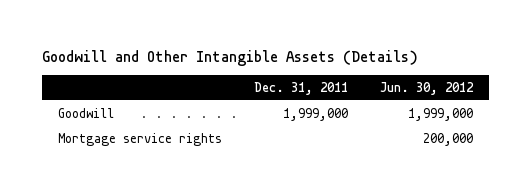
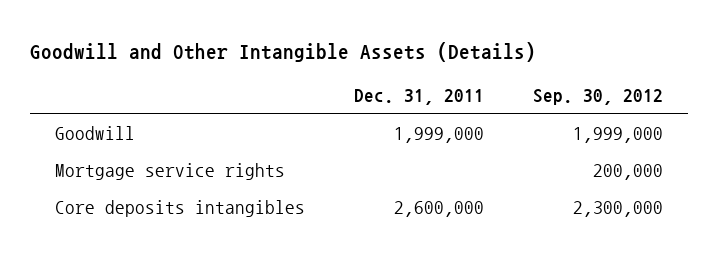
[379,81,474,95] Jun. 30, 2012 -> none
none -> [533,89,664,106] Sep. 30, 2012
none -> [54,200,305,218] Core deposits intangibles

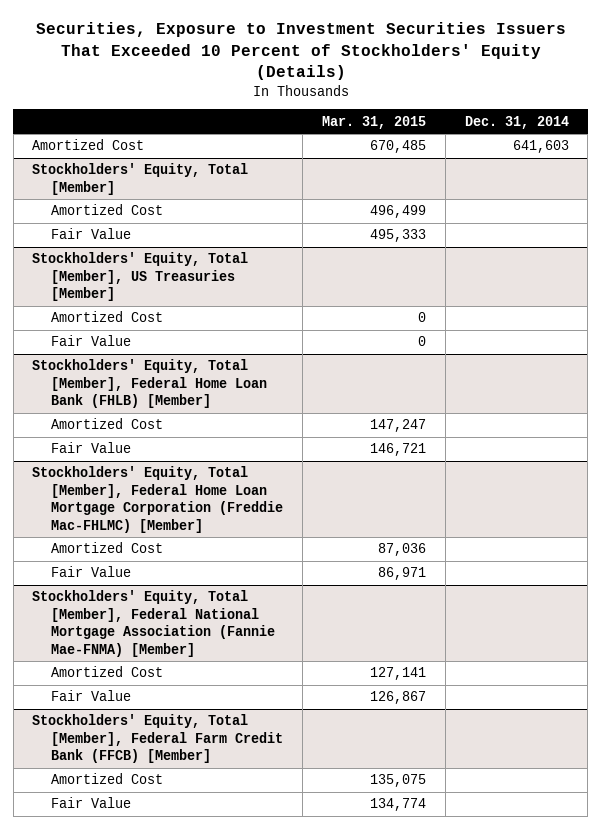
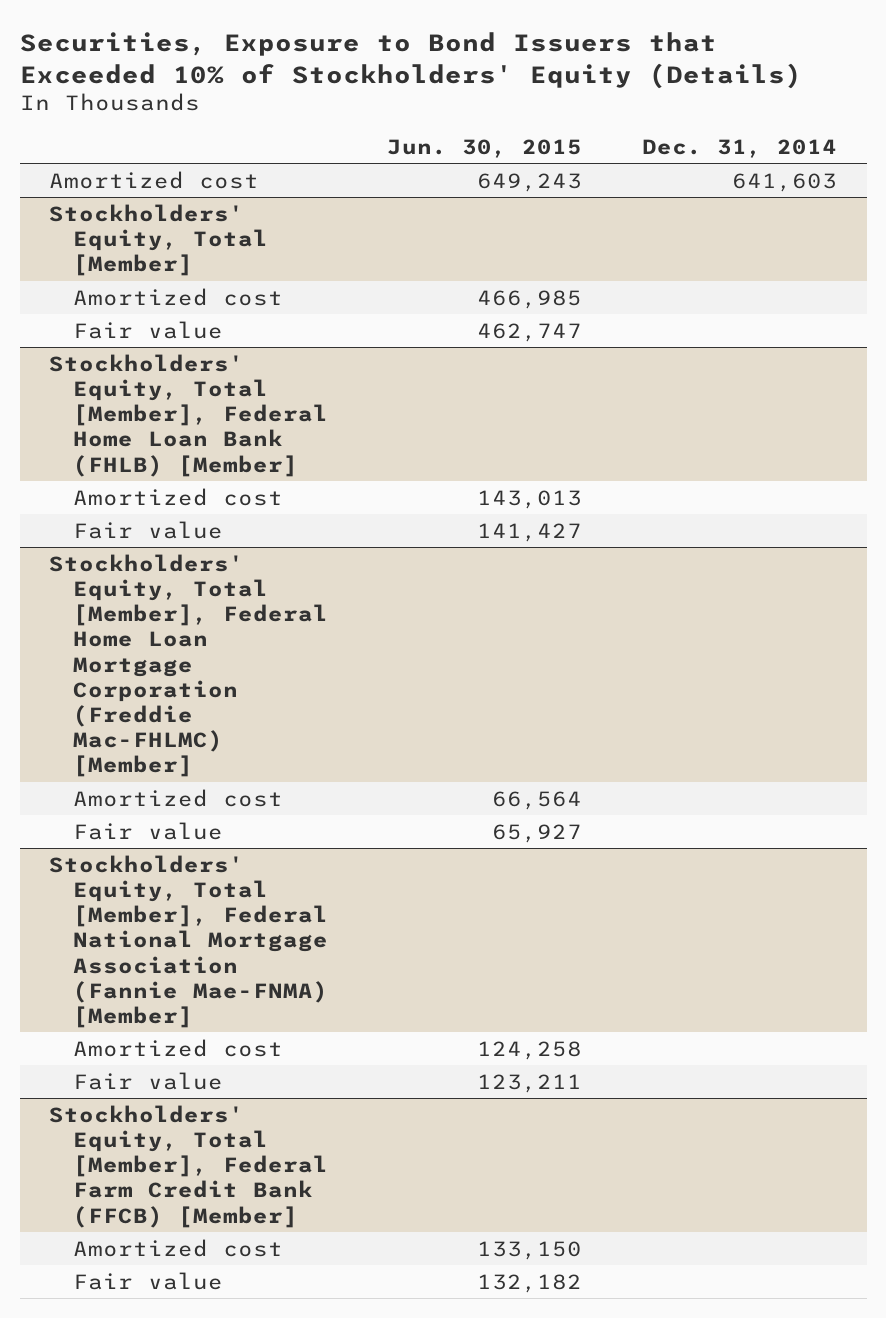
[35,22,566,81] Securities, Exposure to Investment Securities Issuers That Exceeded 10 Percent of Stockholders' Equity (Details) -> [19,32,802,89] Securities, Exposure to Bond Issuers that Exceeded 10% of Stockholders' Equity (Details)
[321,115,426,129] Mar. 31, 2015 -> none
none -> [387,138,583,158] Jun. 30, 2015
[32,139,145,151] Amortized Cost -> [49,170,260,189] Amortized cost
[32,252,249,302] Stockholders' Equity, Total [Member], US Treasuries [Member] -> none
[51,311,164,323] Amortized Cost -> none
[51,335,132,347] Fair Value -> none
[51,204,164,216] Amortized Cost -> [72,287,283,306] Amortized cost
[51,228,132,240] Fair Value -> [72,320,223,339] Fair value
[51,418,164,430] Amortized Cost -> [72,487,283,506] Amortized cost
[51,442,132,454] Fair Value -> [72,520,223,539] Fair value
[51,542,164,554] Amortized Cost -> [72,788,283,807] Amortized cost
[51,566,132,578] Fair Value -> [72,821,223,840] Fair value
[51,666,164,678] Amortized Cost -> [72,1038,283,1057] Amortized cost
[51,690,132,702] Fair Value -> [72,1071,223,1090] Fair value
[51,773,164,785] Amortized Cost -> [72,1238,283,1257] Amortized cost
[51,797,132,809] Fair Value -> [72,1271,223,1290] Fair value

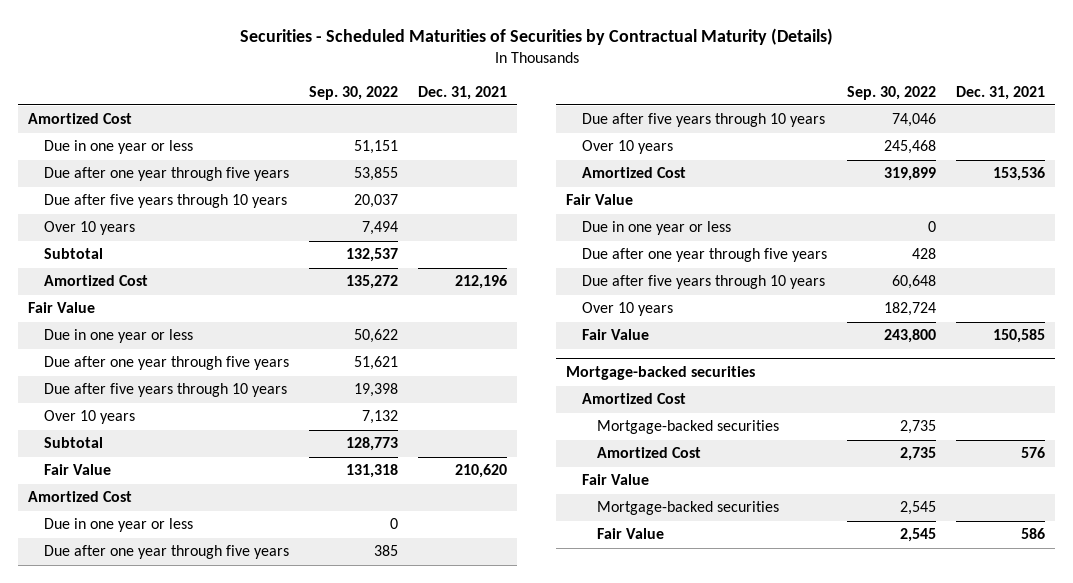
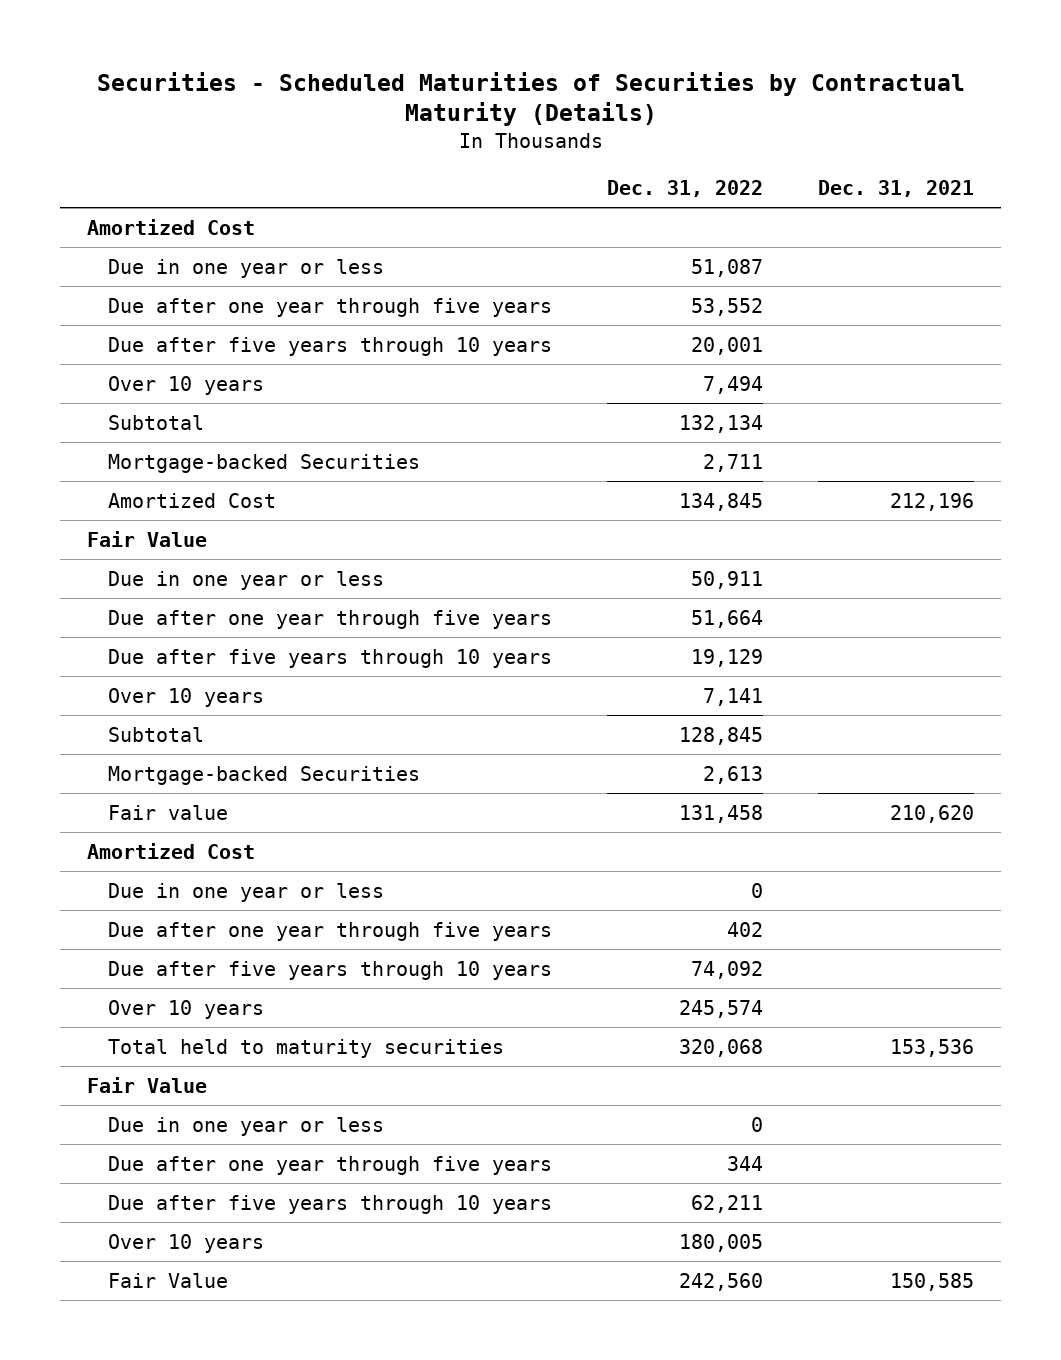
[309,85,399,100] Sep. 30, 2022 -> none
none -> [606,179,763,197] Dec. 31, 2022
none -> [107,453,420,473] Mortgage-backed Securities
none -> [107,765,420,785] Mortgage-backed Securities
[43,464,111,476] Fair Value -> [107,804,228,820] Fair value
[581,167,686,179] Amortized Cost -> [107,1038,504,1058] Total held to maturity securities
[566,366,756,381] Mortgage-backed securities -> none
[581,393,686,405] Amortized Cost -> none
[597,420,780,435] Mortgage-backed securities -> none
[597,447,702,459] Amortized Cost -> none
[581,474,649,486] Fair Value -> none
[597,501,780,516] Mortgage-backed securities -> none
[597,528,665,540] Fair Value -> none

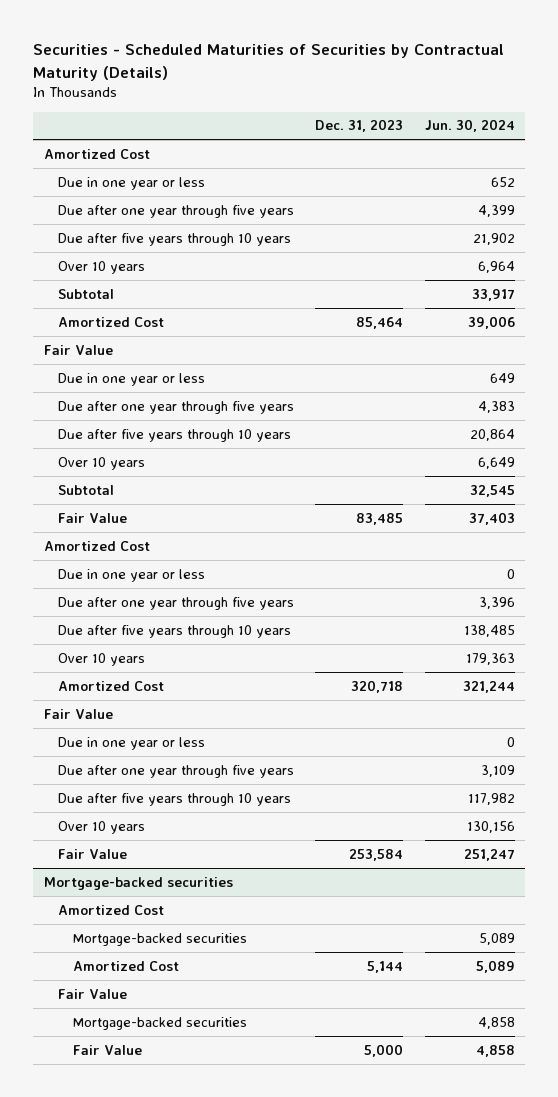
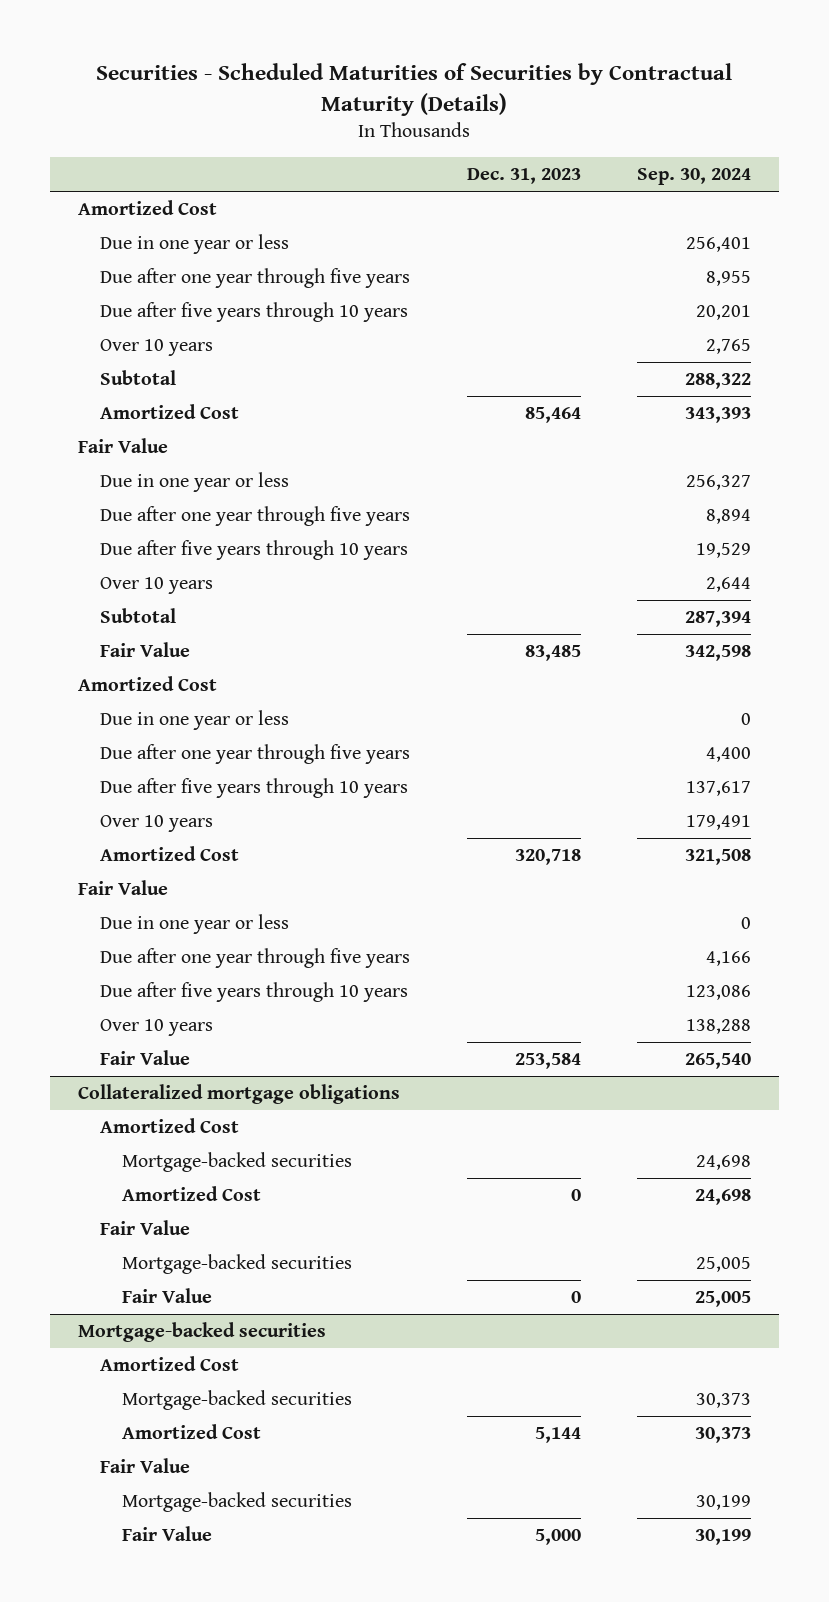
[424,119,515,133] Jun. 30, 2024 -> none
none -> [636,168,751,186] Sep. 30, 2024
none -> [78,1084,401,1105] Collateralized mortgage obligations
none -> [100,1118,240,1134] Amortized Cost
none -> [122,1152,353,1173] Mortgage-backed securities
none -> [122,1186,262,1202] Amortized Cost
none -> [100,1220,191,1236] Fair Value
none -> [122,1254,353,1275] Mortgage-backed securities
none -> [122,1288,213,1304] Fair Value

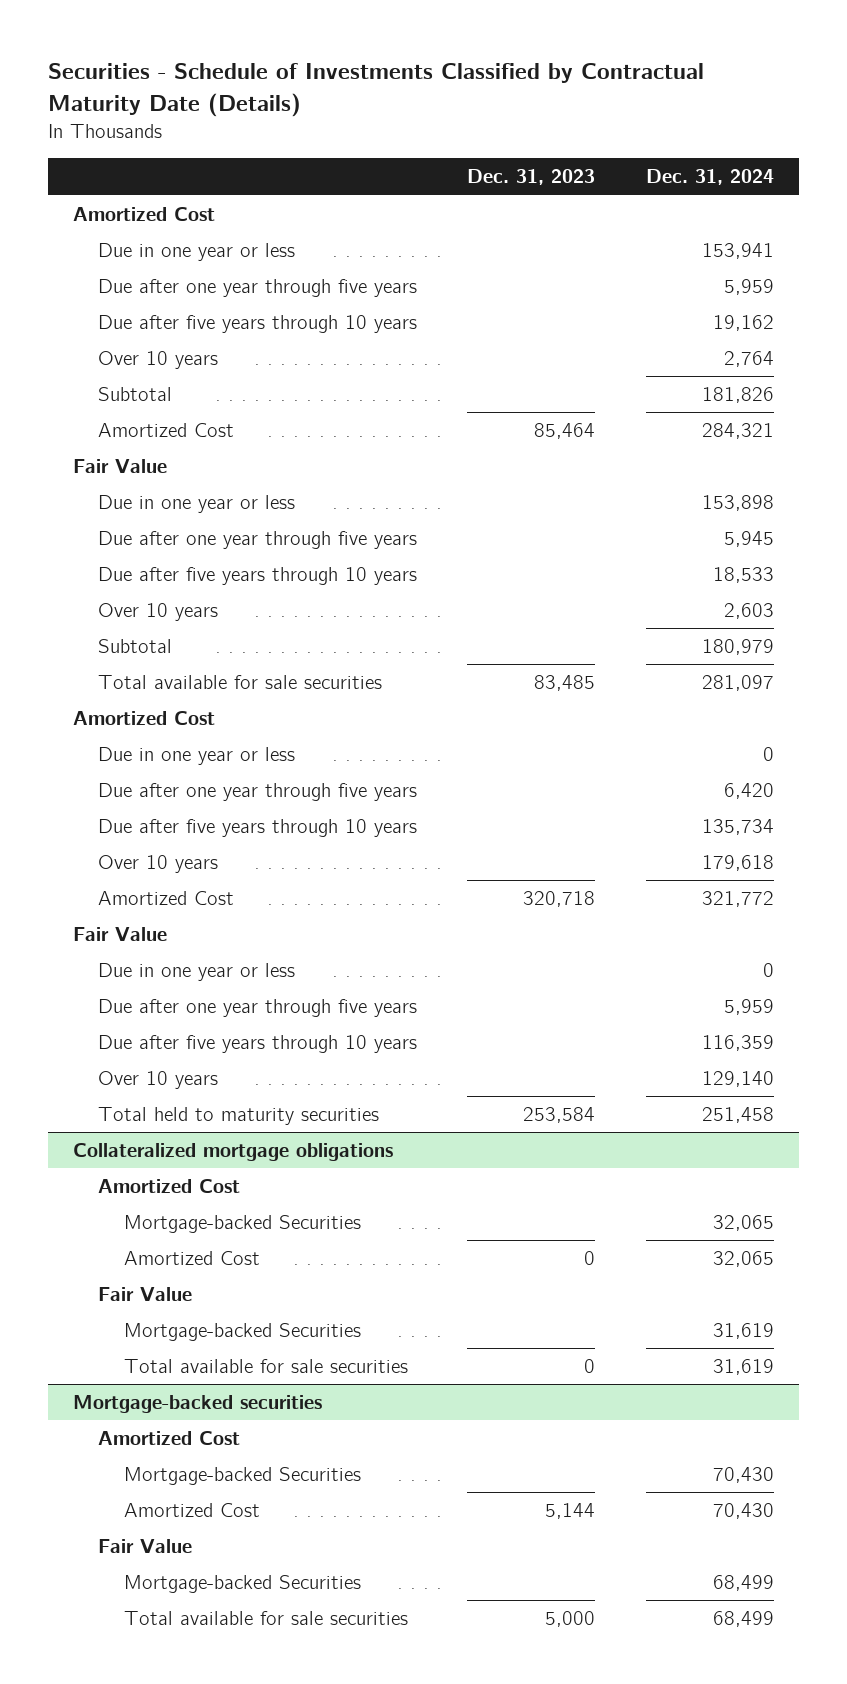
[96,63,733,116] Securities - Scheduled Maturities of Securities by Contractual Maturity (Details) -> [48,63,705,117] Securities - Schedule of Investments Classified by Contractual Maturity Date (Details)
[636,168,751,186] Sep. 30, 2024 -> none
none -> [645,169,774,186] Dec. 31, 2024
[100,642,191,658] Fair Value -> [98,675,383,690] Total available for sale securities
[100,1050,191,1066] Fair Value -> [98,1107,380,1126] Total held to maturity securities
[122,1152,353,1173] Mortgage-backed securities -> [123,1215,361,1234] Mortgage-backed Securities
[122,1254,353,1275] Mortgage-backed securities -> [123,1323,361,1342] Mortgage-backed Securities
[122,1288,213,1304] Fair Value -> [123,1359,408,1374] Total available for sale securities
[122,1390,353,1411] Mortgage-backed securities -> [123,1467,361,1486] Mortgage-backed Securities
[122,1492,353,1513] Mortgage-backed securities -> [123,1575,361,1594] Mortgage-backed Securities
[122,1526,213,1542] Fair Value -> [123,1611,408,1626] Total available for sale securities

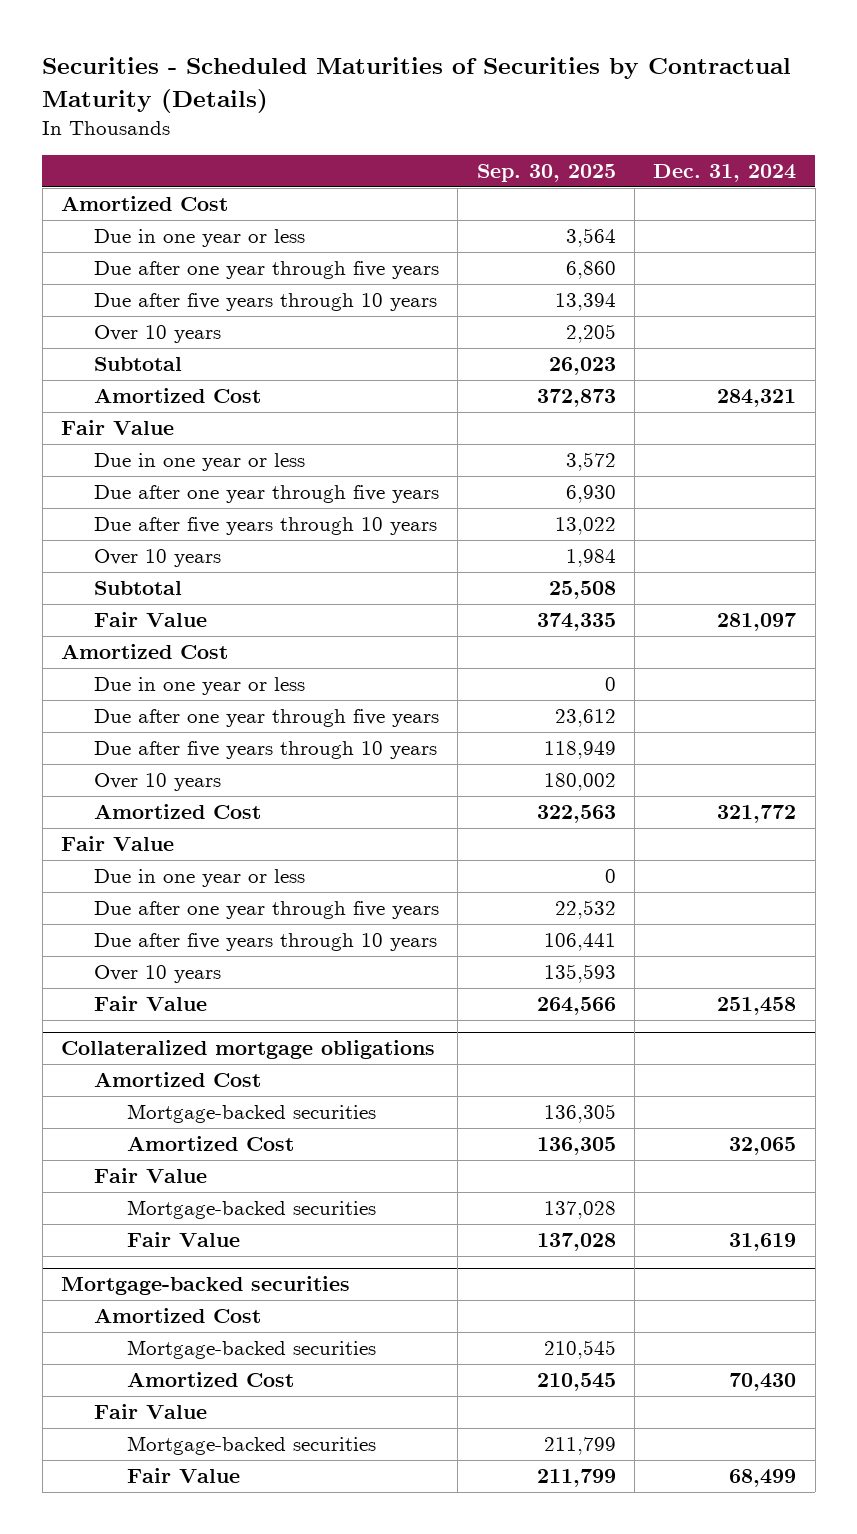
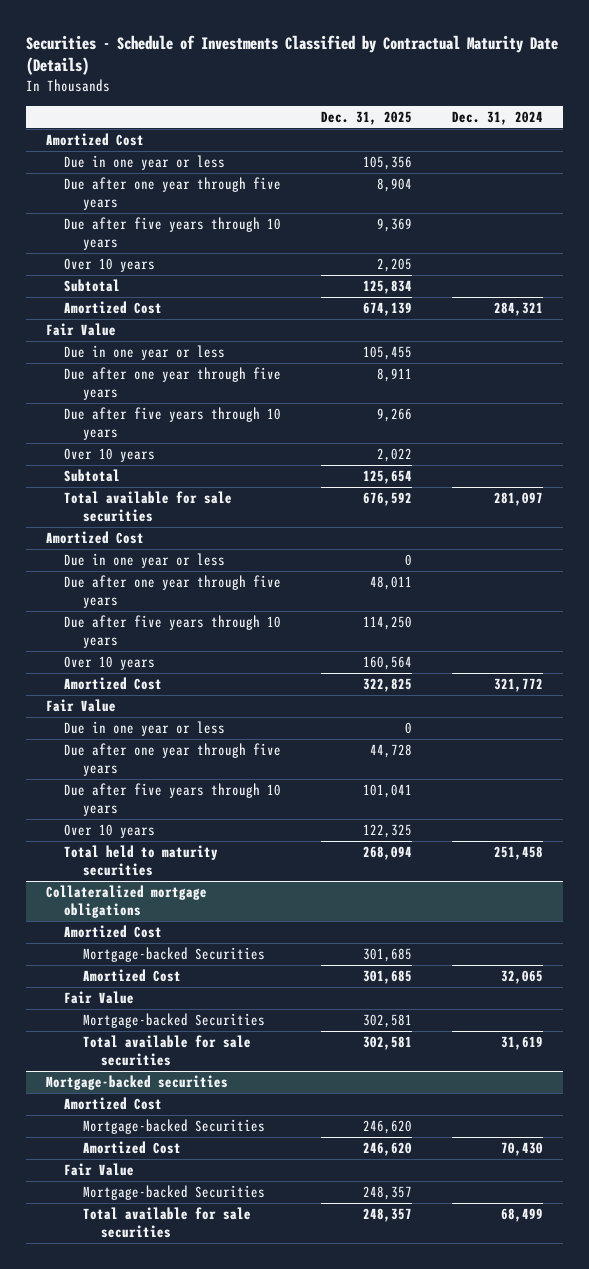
[42,57,792,113] Securities - Scheduled Maturities of Securities by Contractual Maturity (Details) -> [26,34,559,76] Securities - Schedule of Investments Classified by Contractual Maturity Date (Details)
[476,164,616,183] Sep. 30, 2025 -> none
none -> [321,110,413,125] Dec. 31, 2025
[93,612,207,628] Fair Value -> [64,491,233,522] Total available for sale securities
[93,996,207,1012] Fair Value -> [64,845,219,876] Total held to maturity securities
[126,1104,376,1124] Mortgage-backed securities -> [82,947,265,963] Mortgage-backed Securities
[126,1200,376,1220] Mortgage-backed securities -> [82,1013,265,1029] Mortgage-backed Securities
[126,1232,240,1248] Fair Value -> [82,1035,251,1066] Total available for sale securities
[126,1340,376,1360] Mortgage-backed securities -> [82,1119,265,1135] Mortgage-backed Securities
[126,1436,376,1456] Mortgage-backed securities -> [82,1185,265,1201] Mortgage-backed Securities
[126,1468,240,1484] Fair Value -> [82,1207,251,1238] Total available for sale securities

